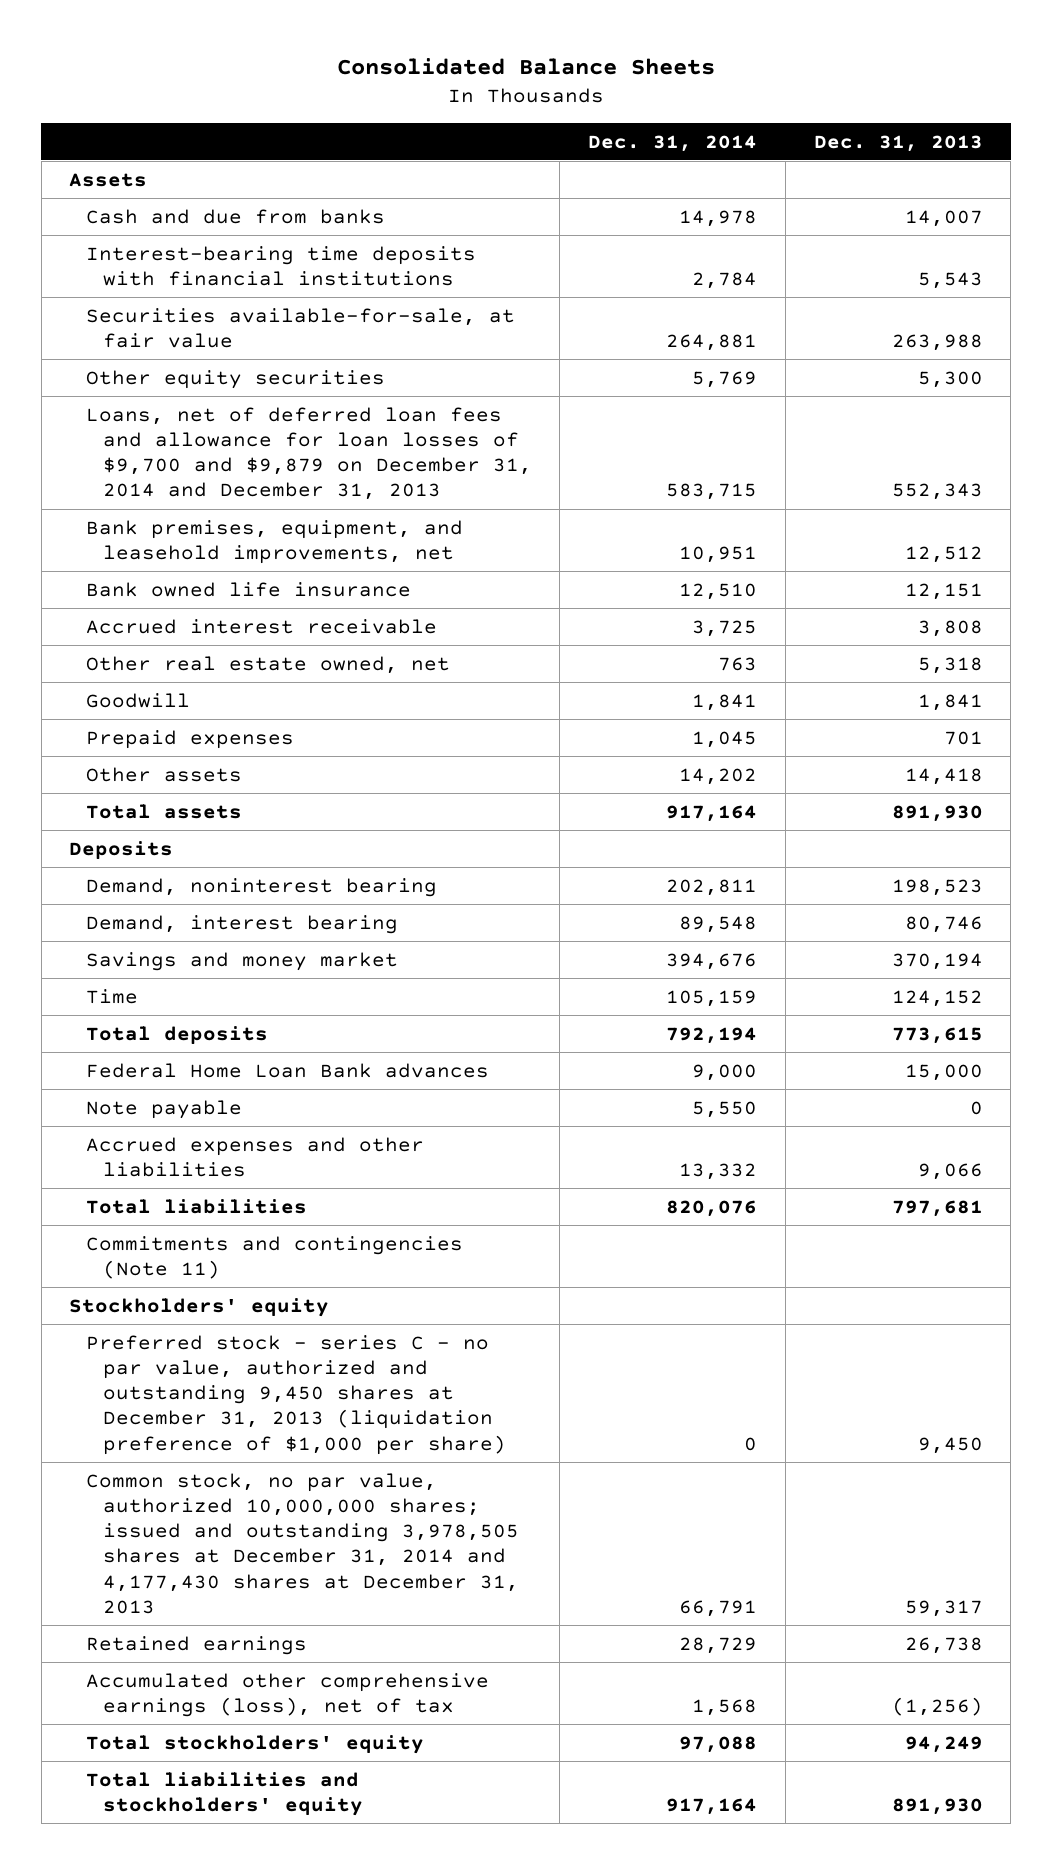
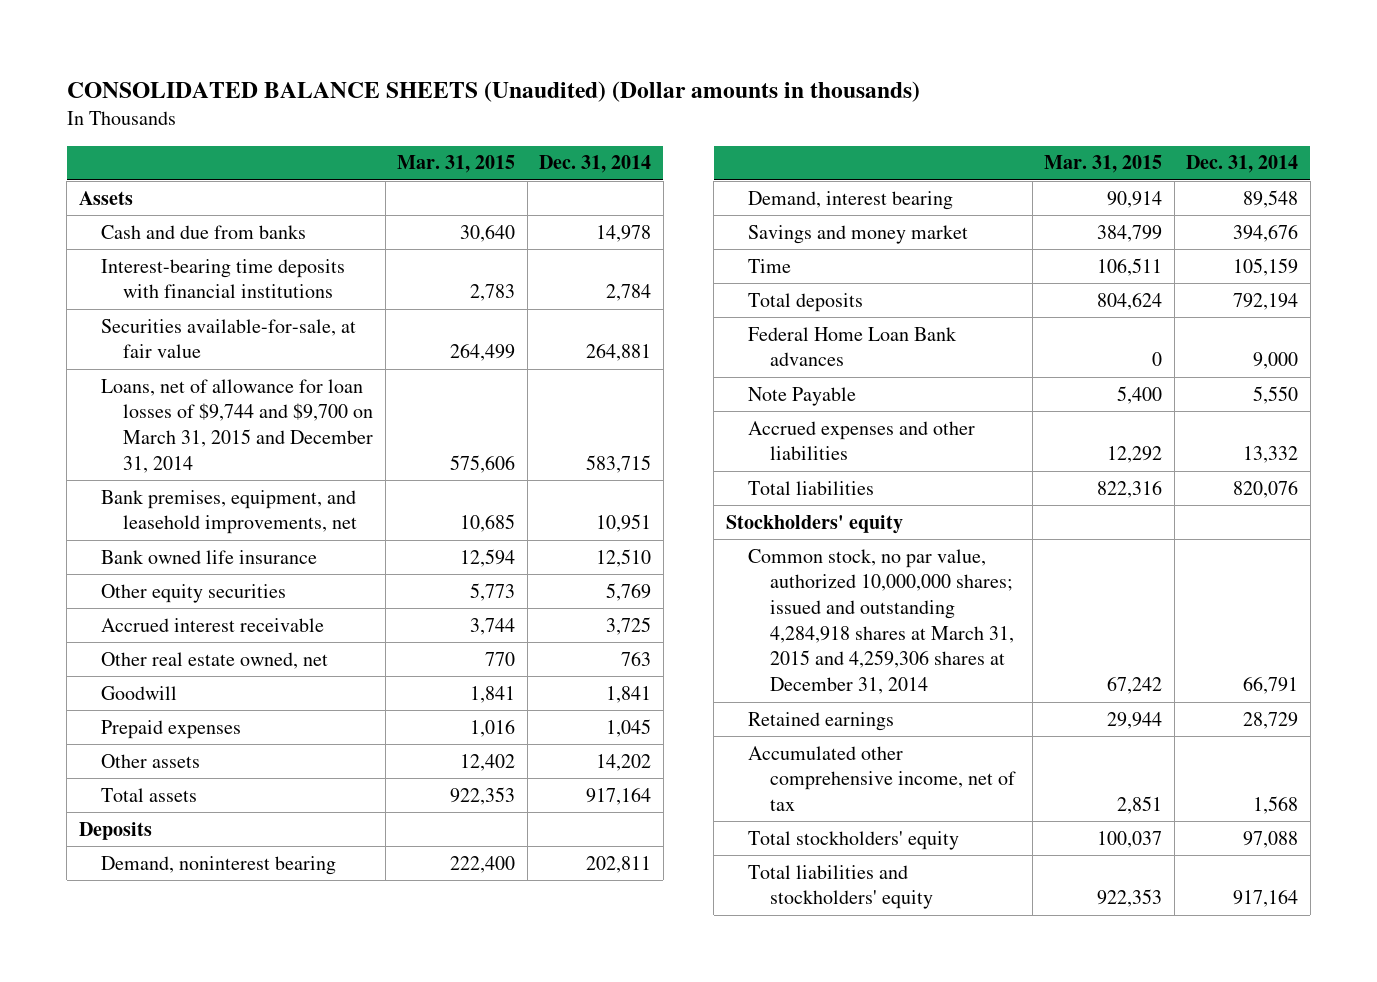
[337,57,716,75] Consolidated Balance Sheets -> [66,81,920,103] CONSOLIDATED BALANCE SHEETS (Unaudited) (Dollar amounts in thousands)
[813,134,983,152] Dec. 31, 2013 -> none
none -> [397,155,516,174] Mar. 31, 2015
[86,406,532,501] Loans, net of deferred loan fees and allowance for loan losses of $9,700 and $9,879 on December 31, 2014 and December 31, 2013 -> [100,378,373,473] Loans, net of allowance for loan losses of $9,744 and $9,700 on March 31, 2015 and December 31, 2014
[86,369,386,389] Other equity securities -> [100,583,286,603] Other equity securities
[86,1099,243,1119] Note payable -> [748,386,857,406] Note Payable
[86,1235,464,1279] Commitments and contingencies (Note 11) -> none
[86,1334,506,1455] Preferred stock - series C - no par value, authorized and outstanding 9,450 shares at December 31, 2013 (liquidation preference of $1,000 per share) -> none
[86,1472,519,1614] Common stock, no par value, authorized 10,000,000 shares; issued and outstanding 3,978,505 shares at December 31, 2014 and 4,177,430 shares at December 31, 2013 -> [748,548,1015,695] Common stock, no par value, authorized 10,000,000 shares; issued and outstanding 4,284,918 shares at March 31, 2015 and 4,259,306 shares at December 31, 2014
[86,1672,490,1717] Accumulated other comprehensive earnings (loss), net of tax -> [748,745,1017,812] Accumulated other comprehensive income, net of tax

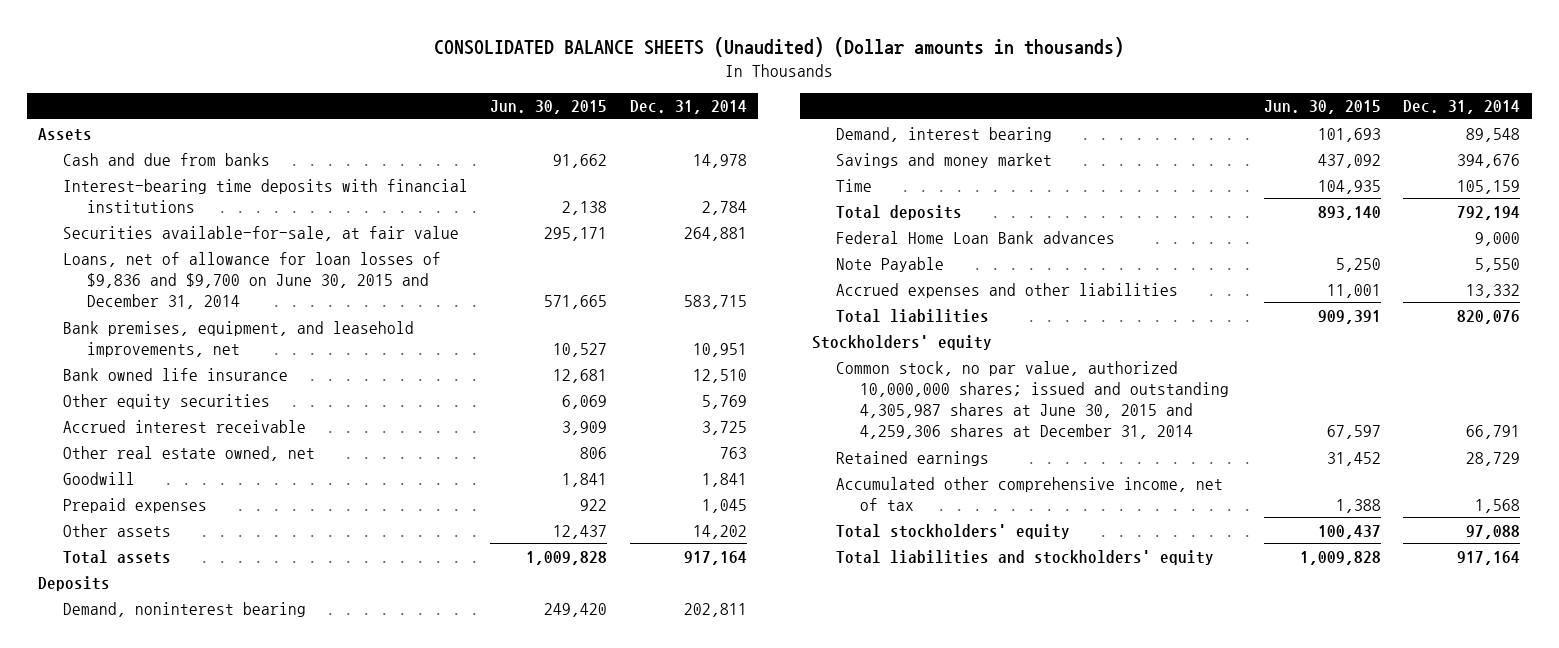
[397,155,516,174] Mar. 31, 2015 -> none
none -> [490,100,608,115] Jun. 30, 2015
[100,378,373,473] Loans, net of allowance for loan losses of $9,744 and $9,700 on March 31, 2015 and December 31, 2014 -> [62,251,441,309] Loans, net of allowance for loan losses of $9,836 and $9,700 on June 30, 2015 and December 31, 2014
[748,548,1015,695] Common stock, no par value, authorized 10,000,000 shares; issued and outstanding 4,284,918 shares at March 31, 2015 and 4,259,306 shares at December 31, 2014 -> [836,360,1230,439] Common stock, no par value, authorized 10,000,000 shares; issued and outstanding 4,305,987 shares at June 30, 2015 and 4,259,306 shares at December 31, 2014

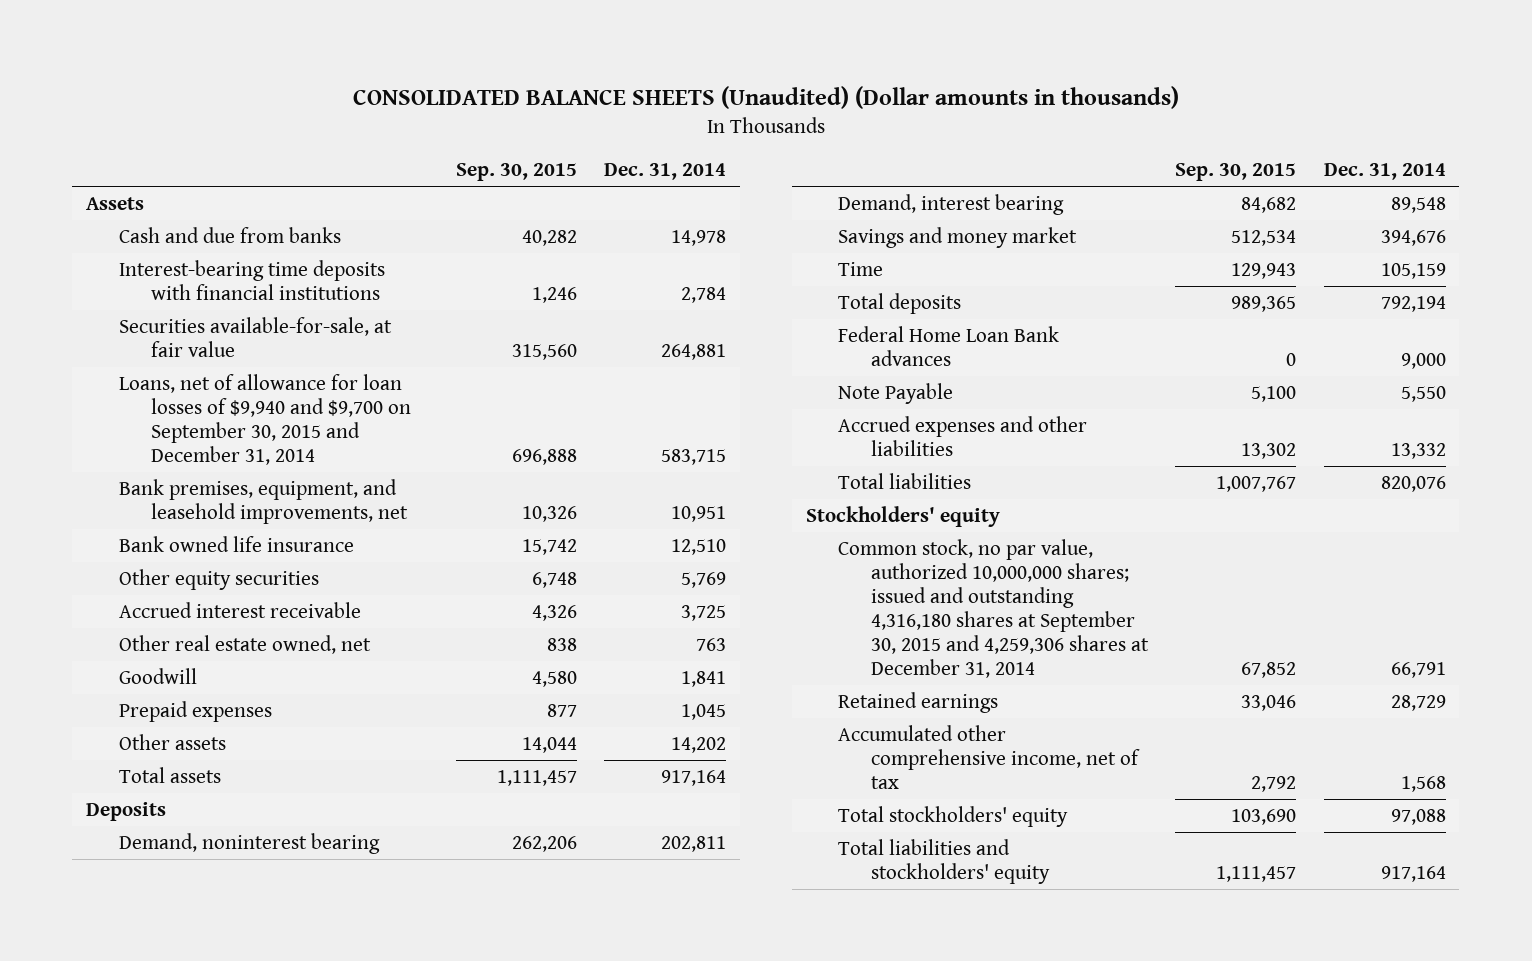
[490,100,608,115] Jun. 30, 2015 -> none
none -> [455,163,577,182] Sep. 30, 2015
[62,251,441,309] Loans, net of allowance for loan losses of $9,836 and $9,700 on June 30, 2015 and December 31, 2014 -> [118,373,412,466] Loans, net of allowance for loan losses of $9,940 and $9,700 on September 30, 2015 and December 31, 2014
[836,360,1230,439] Common stock, no par value, authorized 10,000,000 shares; issued and outstanding 4,305,987 shares at June 30, 2015 and 4,259,306 shares at December 31, 2014 -> [838,538,1149,679] Common stock, no par value, authorized 10,000,000 shares; issued and outstanding 4,316,180 shares at September 30, 2015 and 4,259,306 shares at December 31, 2014

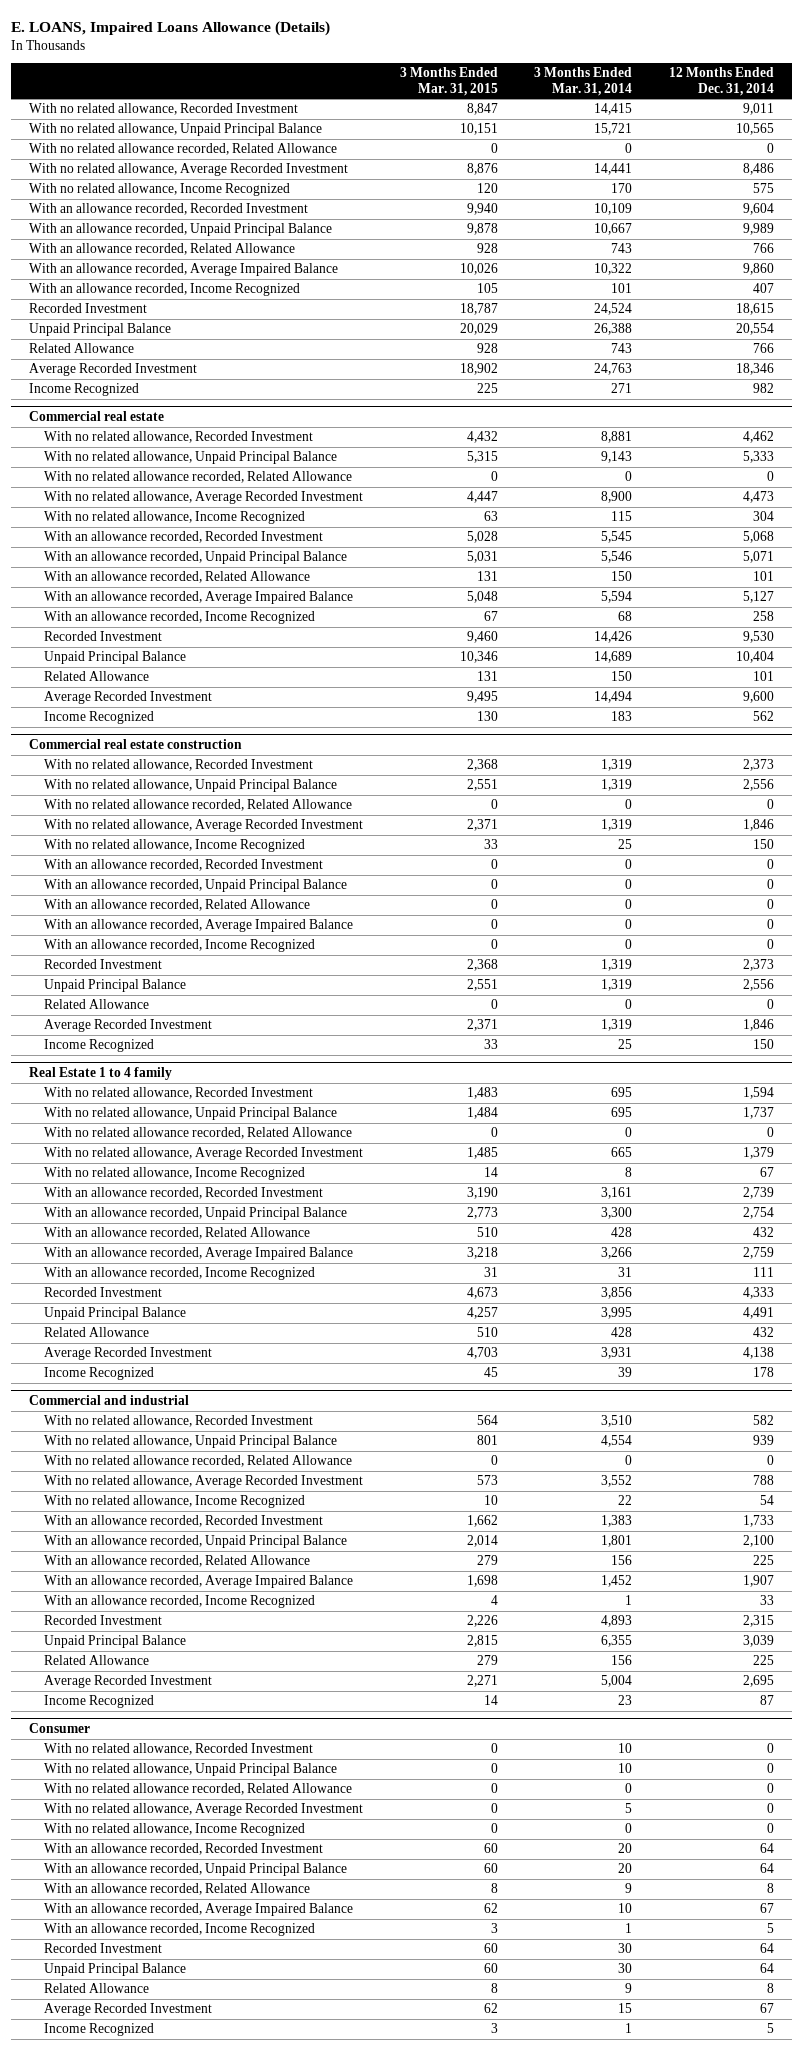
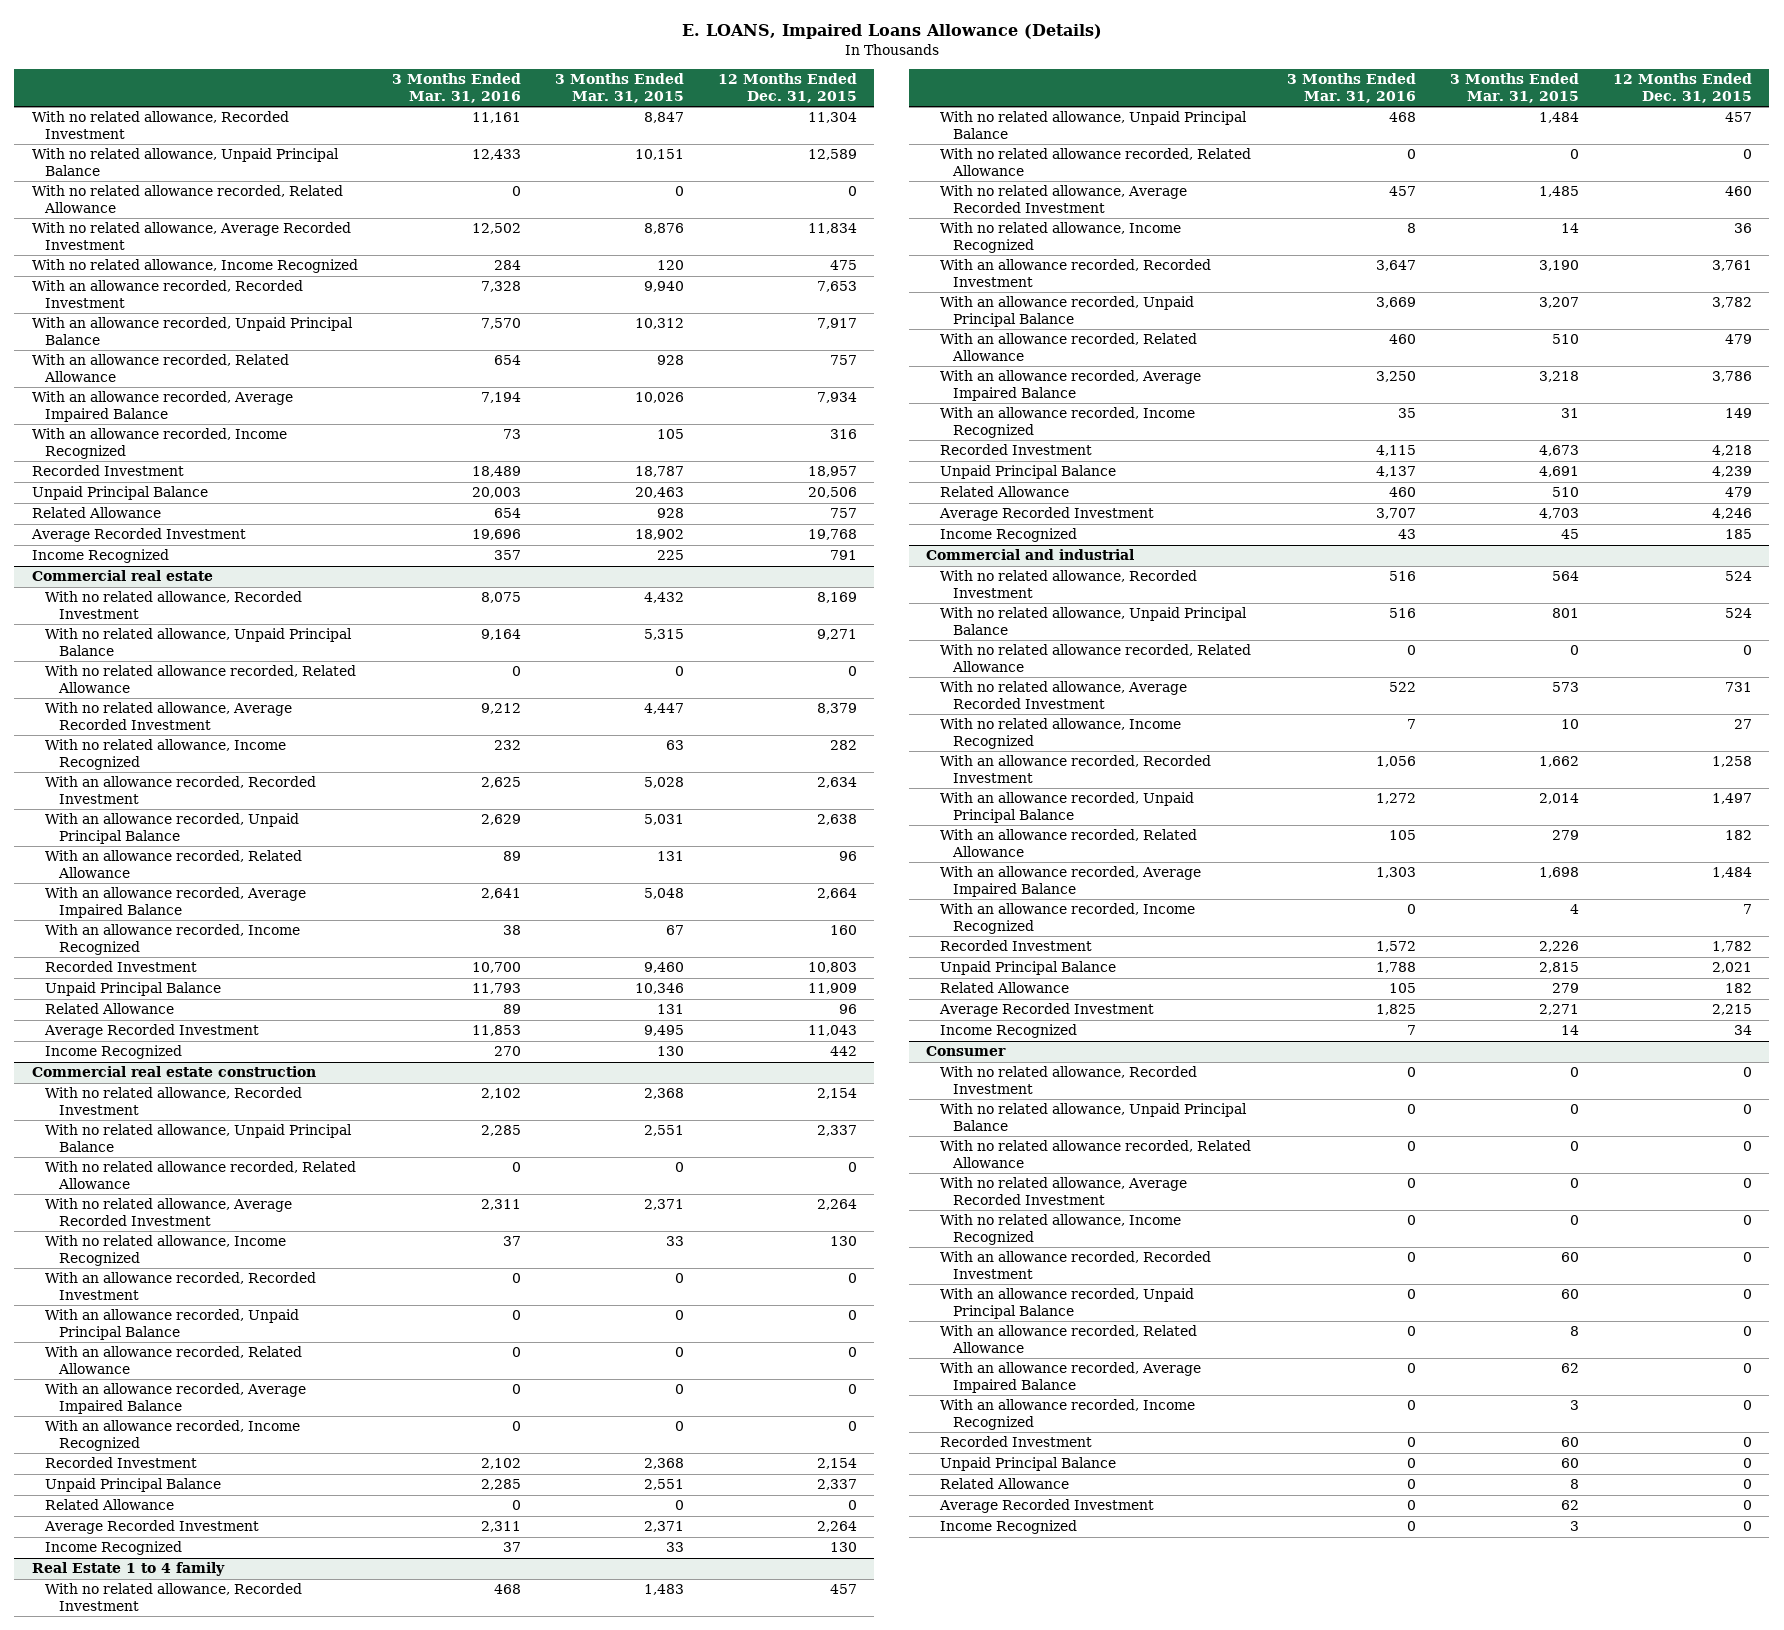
[534,67,633,96] 3 Months Ended Mar. 31, 2014 -> none
[668,67,774,96] 12 Months Ended Dec. 31, 2014 -> none
none -> [391,73,521,103] 3 Months Ended Mar. 31, 2016
none -> [718,73,858,103] 12 Months Ended Dec. 31, 2015
[466,223,498,236] 9,878 -> [635,318,685,330] 10,312
[459,323,498,336] 20,029 -> [635,487,685,499] 20,463
[466,1207,498,1220] 2,773 -> [1538,297,1579,309] 3,207
[466,1307,498,1320] 4,257 -> [1538,466,1579,478] 4,691

